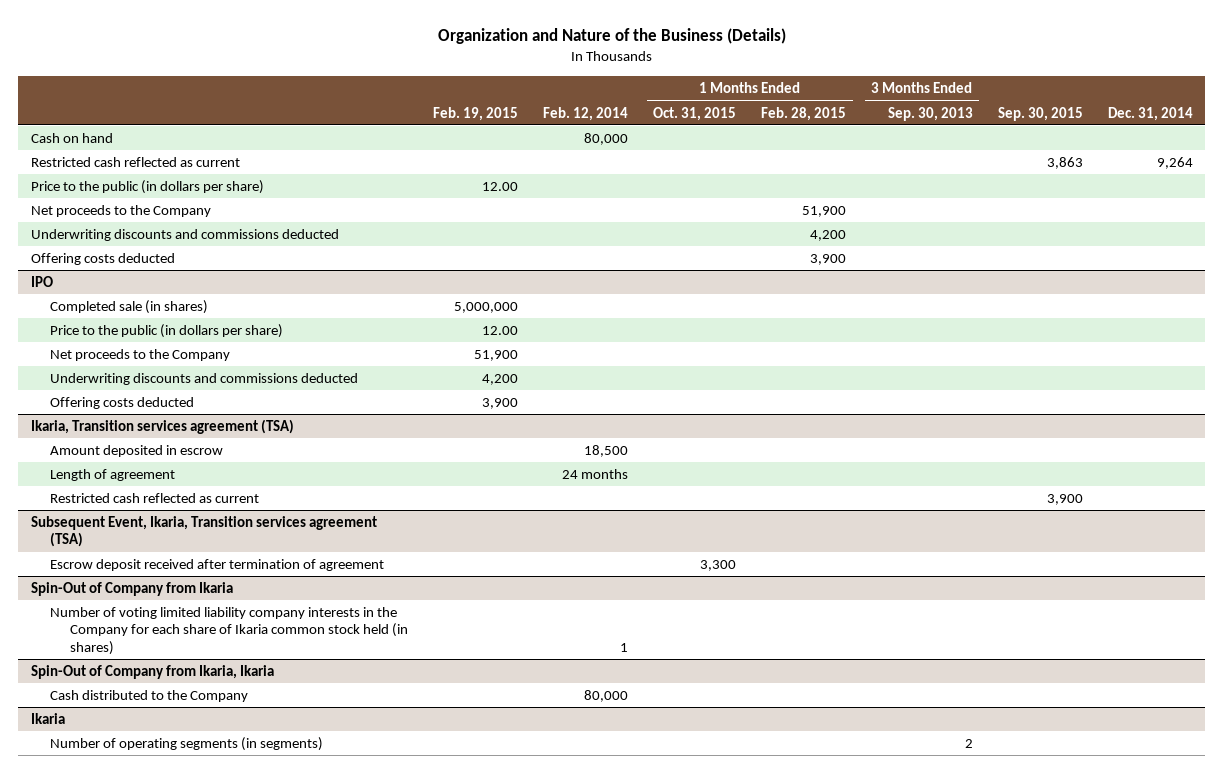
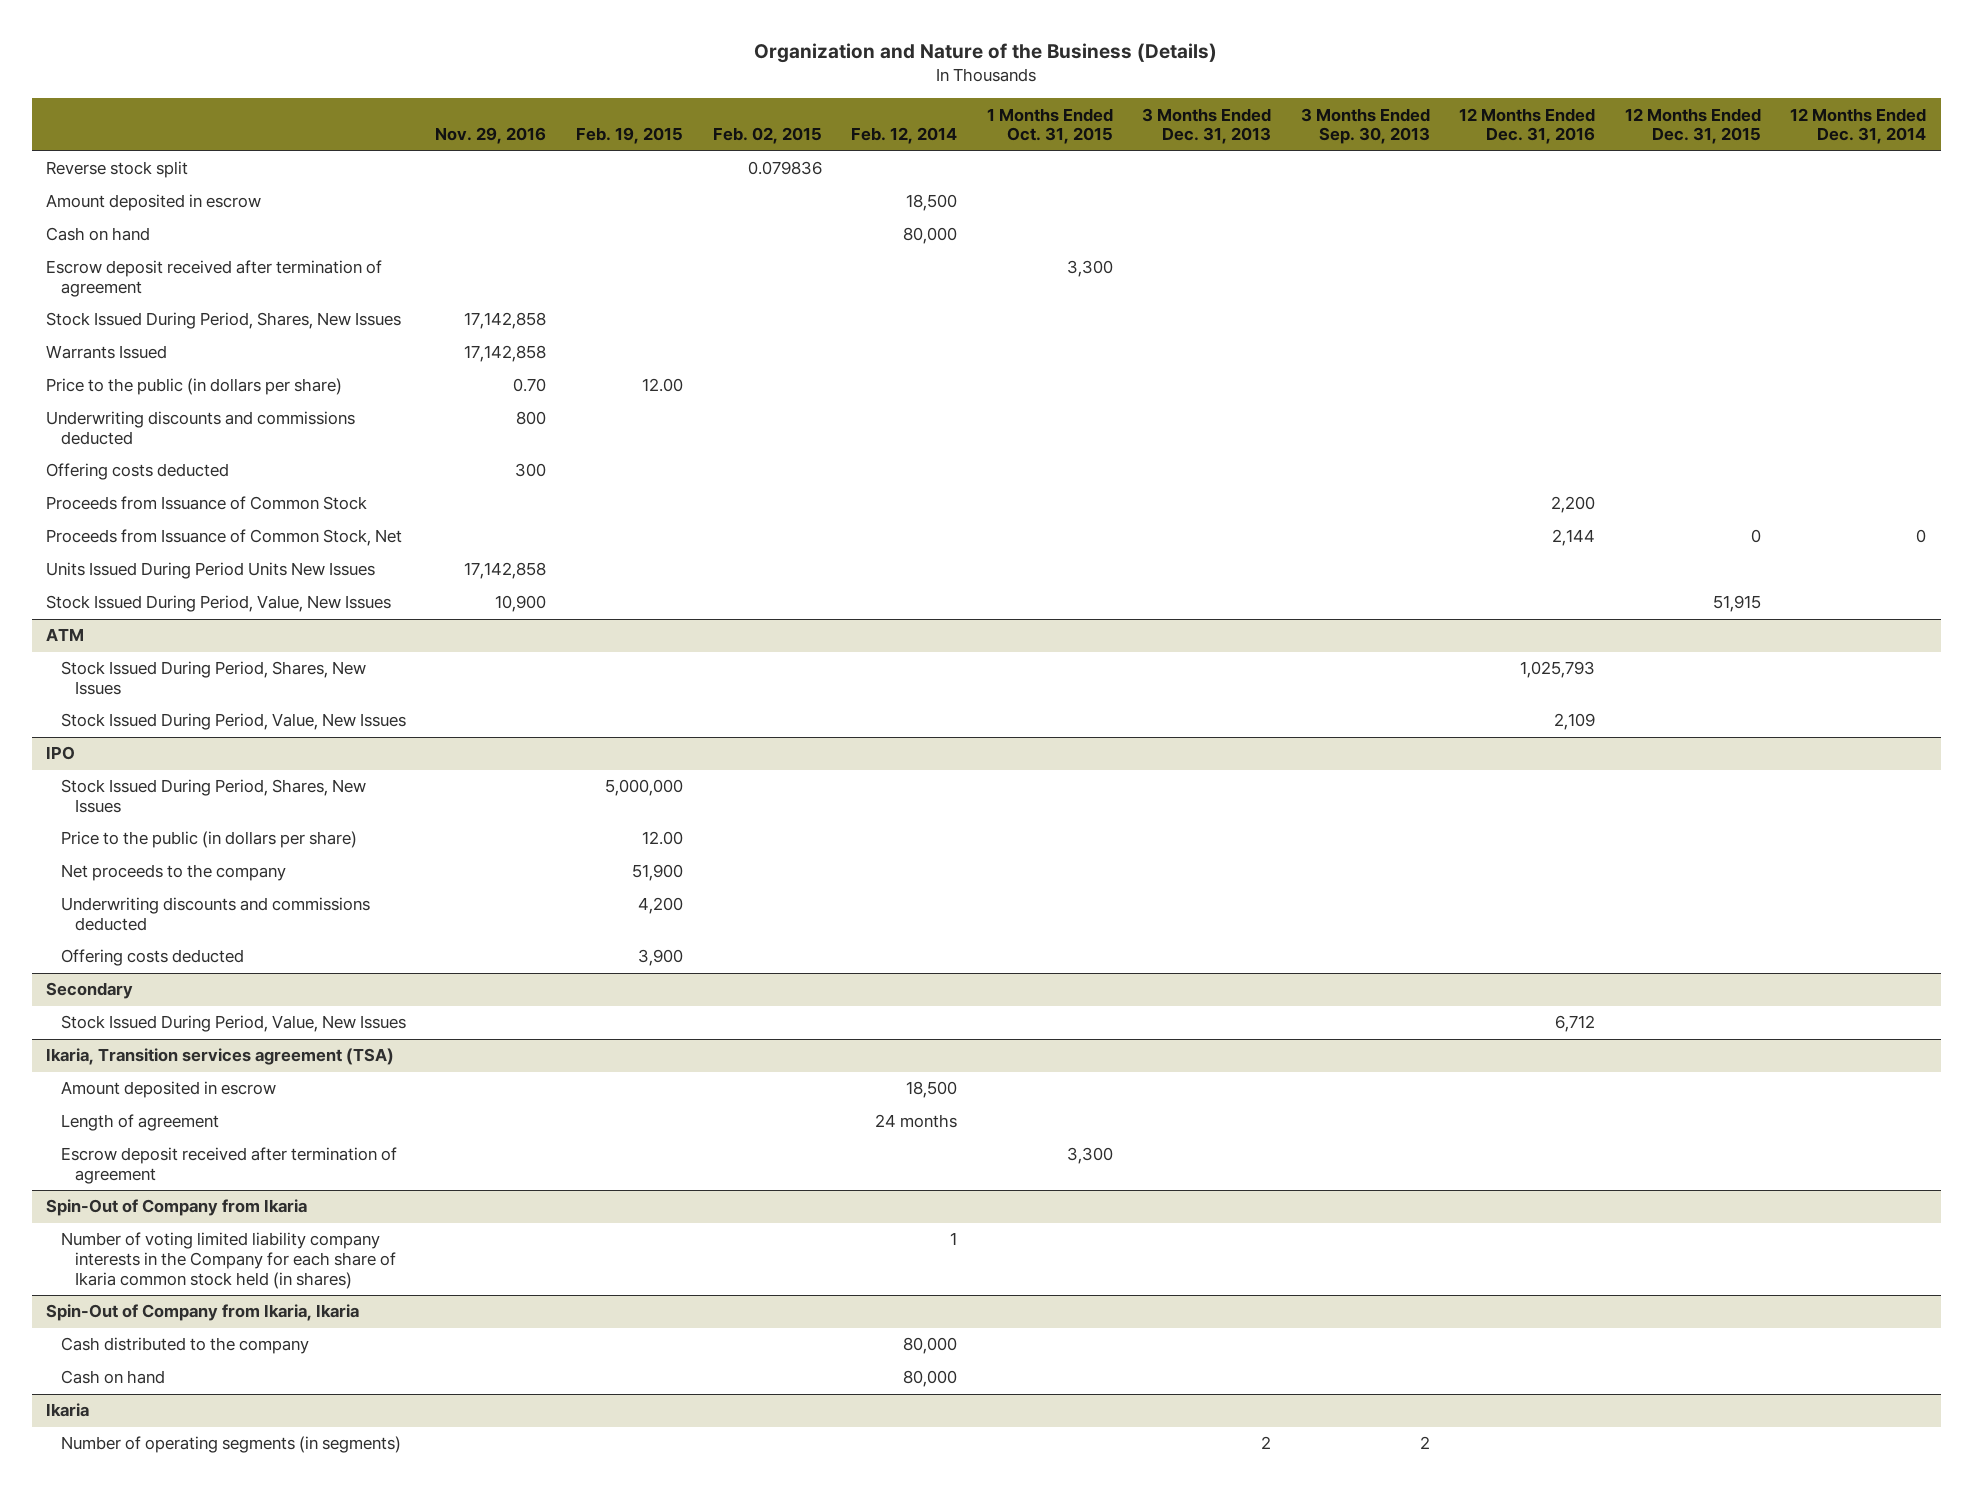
[761,106,847,121] Feb. 28, 2015 -> none
[997,106,1083,121] Sep. 30, 2015 -> none
[1107,106,1193,121] Dec. 31, 2014 -> none
none -> [435,127,547,145] Nov. 29, 2016
none -> [712,127,822,145] Feb. 02, 2015
none -> [1142,107,1272,145] 3 Months Ended Dec. 31, 2013
none -> [1459,107,1596,145] 12 Months Ended Dec. 31, 2016
none -> [1624,107,1761,145] 12 Months Ended Dec. 31, 2015
none -> [1790,107,1927,145] 12 Months Ended Dec. 31, 2014
none -> [46,161,189,179] Reverse stock split
none -> [46,194,262,212] Amount deposited in escrow
[30,156,240,167] Restricted cash reflected as current -> none
none -> [46,260,383,298] Escrow deposit received after termination of agreement
none -> [46,312,402,330] Stock Issued During Period, Shares, New Issues
none -> [46,345,168,360] Warrants Issued
[30,204,211,217] Net proceeds to the Company -> none
none -> [46,496,368,511] Proceeds from Issuance of Common Stock
none -> [46,529,403,547] Proceeds from Issuance of Common Stock, Net
none -> [46,562,376,580] Units Issued During Period Units New Issues
none -> [46,595,392,613] Stock Issued During Period, Value, New Issues
none -> [46,628,85,642] ATM
none -> [60,661,366,696] Stock Issued During Period, Shares, New Issues
none -> [60,713,406,731] Stock Issued During Period, Value, New Issues
[50,299,209,314] Completed sale (in shares) -> [60,779,366,814] Stock Issued During Period, Shares, New Issues
[50,348,231,361] Net proceeds to the Company -> [60,864,286,882] Net proceeds to the company
none -> [46,982,134,1000] Secondary
none -> [60,1015,406,1033] Stock Issued During Period, Value, New Issues
[50,492,260,503] Restricted cash reflected as current -> none
[30,515,377,548] Subsequent Event, Ikaria, Transition services agreement (TSA) -> none
[50,558,385,571] Escrow deposit received after termination of agreement -> none
none -> [60,1147,397,1185] Escrow deposit received after termination of agreement
[50,689,249,702] Cash distributed to the Company -> [60,1337,309,1355] Cash distributed to the company
none -> [60,1370,165,1385] Cash on hand

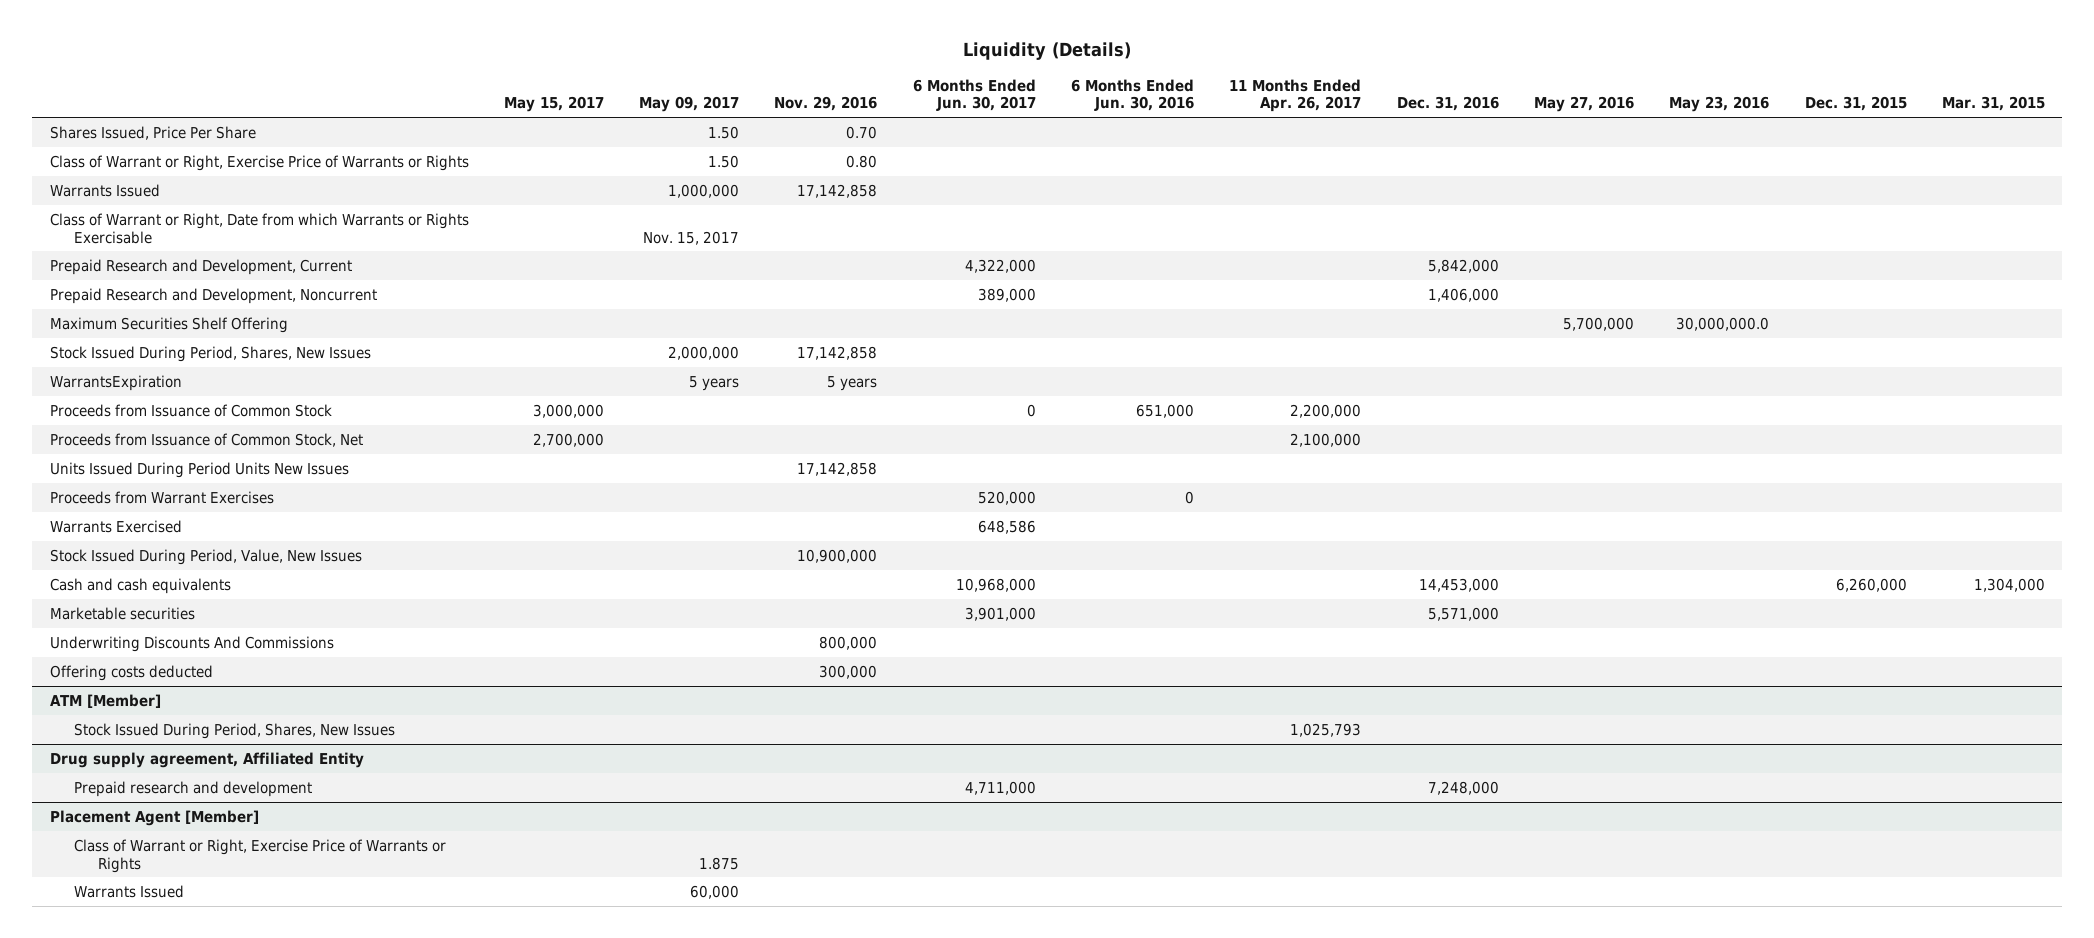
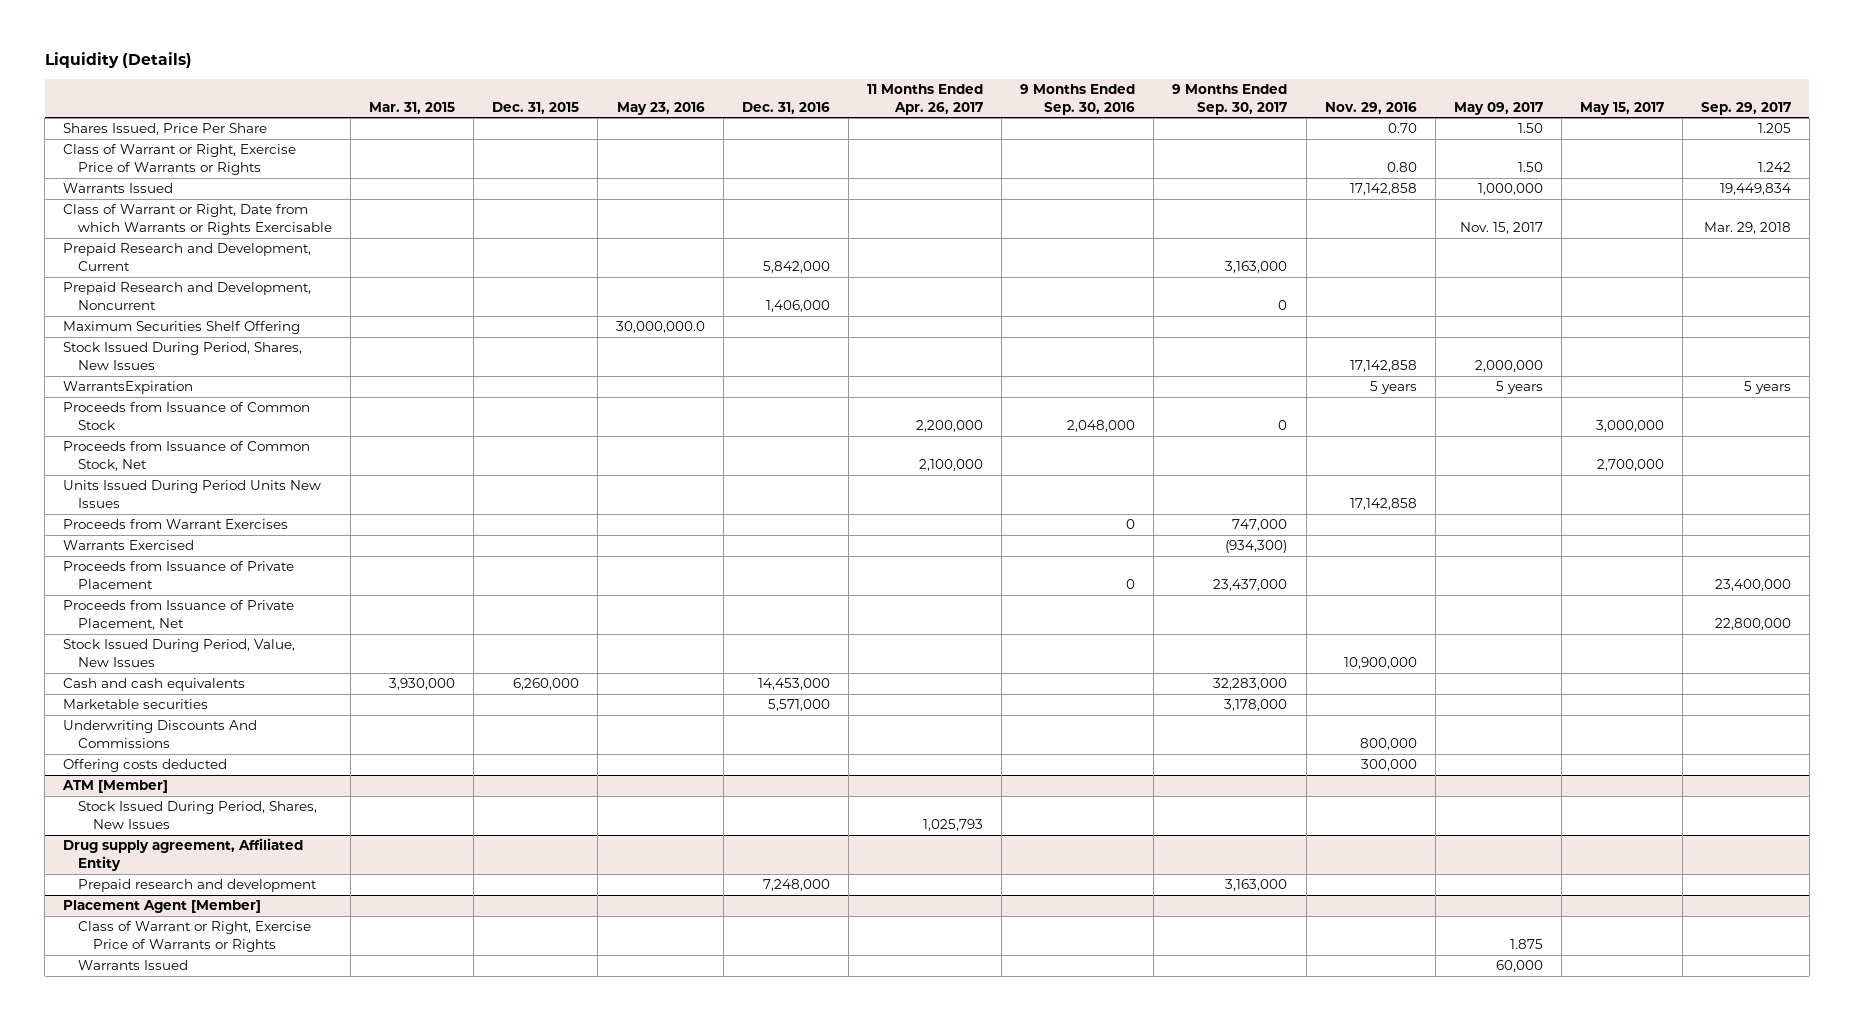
[912,78,1036,112] 6 Months Ended Jun. 30, 2017 -> none
[1071,78,1195,112] 6 Months Ended Jun. 30, 2016 -> none
[1533,96,1634,113] May 27, 2016 -> none
none -> [1020,84,1136,115] 9 Months Ended Sep. 30, 2016
none -> [1172,84,1288,115] 9 Months Ended Sep. 30, 2017
none -> [1700,101,1791,115] Sep. 29, 2017
none -> [63,561,295,589] Proceeds from Issuance of Private Placement
none -> [63,600,295,630] Proceeds from Issuance of Private Placement, Net
[1973,577,2045,592] 1,304,000 -> [389,678,456,691] 3,930,000

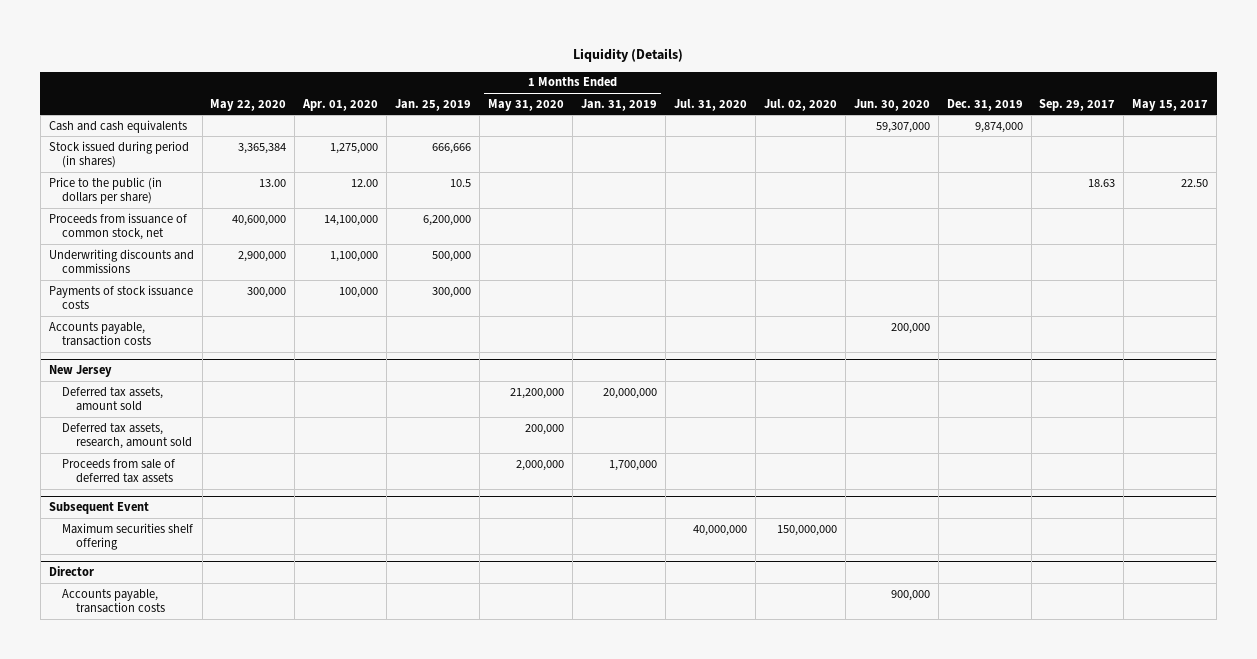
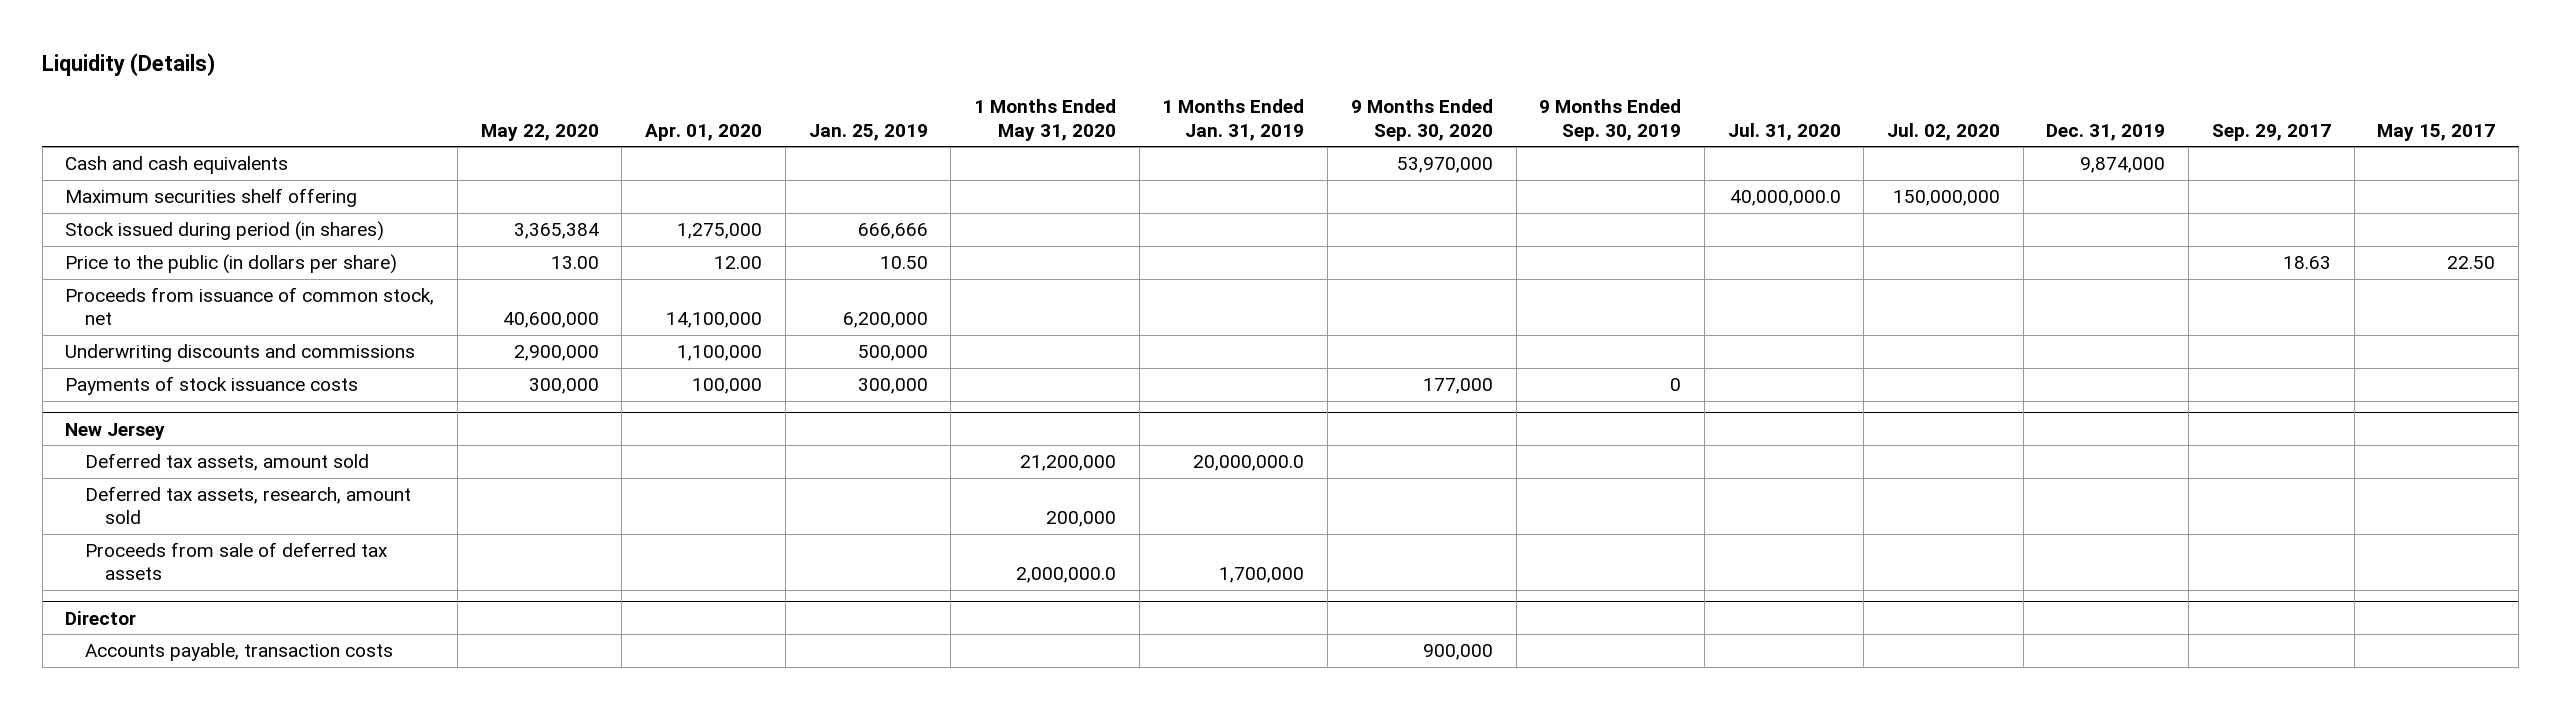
[853,98,930,111] Jun. 30, 2020 -> none
none -> [1350,99,1493,141] 9 Months Ended Sep. 30, 2020
none -> [1539,99,1682,141] 9 Months Ended Sep. 30, 2019
none -> [65,188,358,208] Maximum securities shelf offering
[450,178,472,187] 10.5 -> [879,256,928,270] 10.50
[48,321,152,347] Accounts payable, transaction costs -> none
[603,387,658,399] 20,000,000 -> [1193,455,1305,472] 20,000,000.0
[48,501,149,514] Subsequent Event -> none
[62,522,194,551] Maximum securities shelf offering -> none
[516,459,565,471] 2,000,000 -> [1016,567,1117,584] 2,000,000.0

